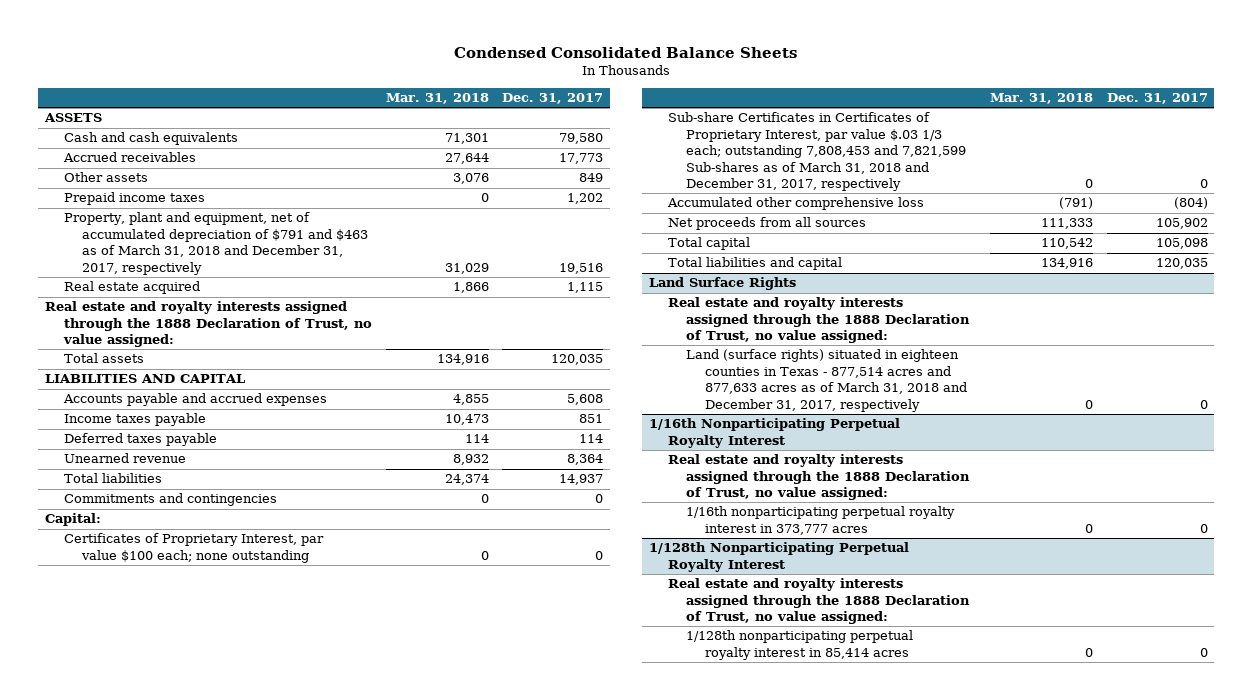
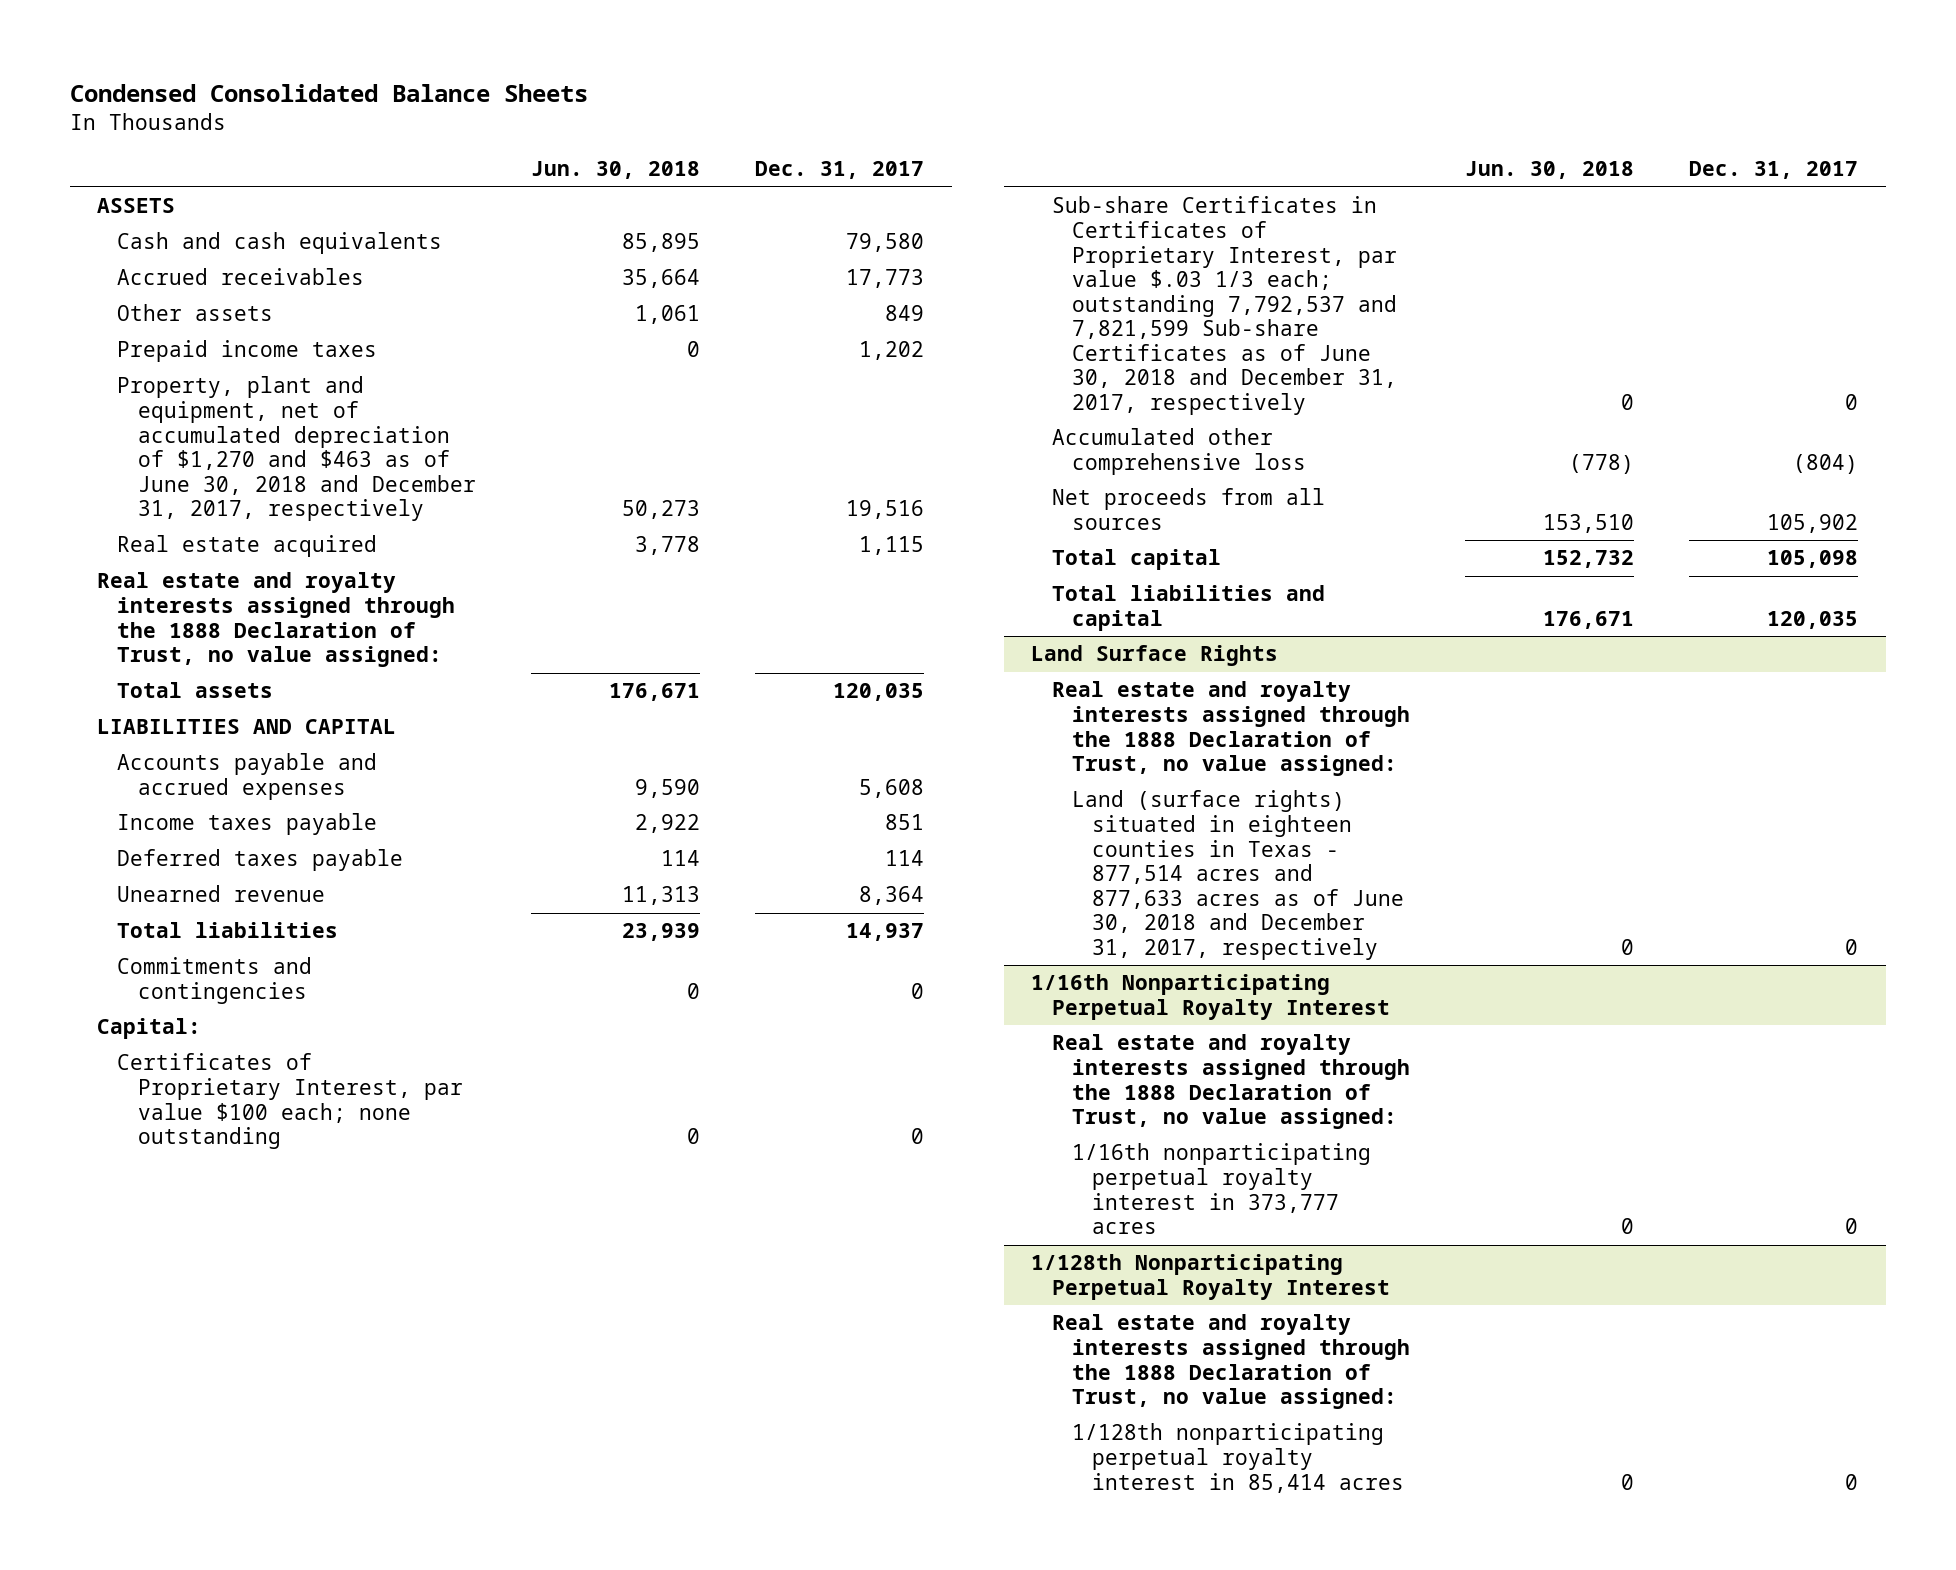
[385,93,489,105] Mar. 31, 2018 -> none
none -> [530,161,700,180] Jun. 30, 2018
[63,212,369,275] Property, plant and equipment, net of accumulated depreciation of $791 and $463 as of March 31, 2018 and December 31, 2017, respectively -> [117,376,476,522] Property, plant and equipment, net of accumulated depreciation of $1,270 and $463 as of June 30, 2018 and December 31, 2017, respectively
[667,112,967,191] Sub-share Certificates in Certificates of Proprietary Interest, par value $.03 1/3 each; outstanding 7,808,453 and 7,821,599 Sub-shares as of March 31, 2018 and December 31, 2017, respectively -> [1051,196,1397,415] Sub-share Certificates in Certificates of Proprietary Interest, par value $.03 1/3 each; outstanding 7,792,537 and 7,821,599 Sub-share Certificates as of June 30, 2018 and December 31, 2017, respectively
[686,349,968,412] Land (surface rights) situated in eighteen counties in Texas - 877,514 acres and 877,633 acres as of March 31, 2018 and December 31, 2017, respectively -> [1071,790,1404,960] Land (surface rights) situated in eighteen counties in Texas - 877,514 acres and 877,633 acres as of June 30, 2018 and December 31, 2017, respectively

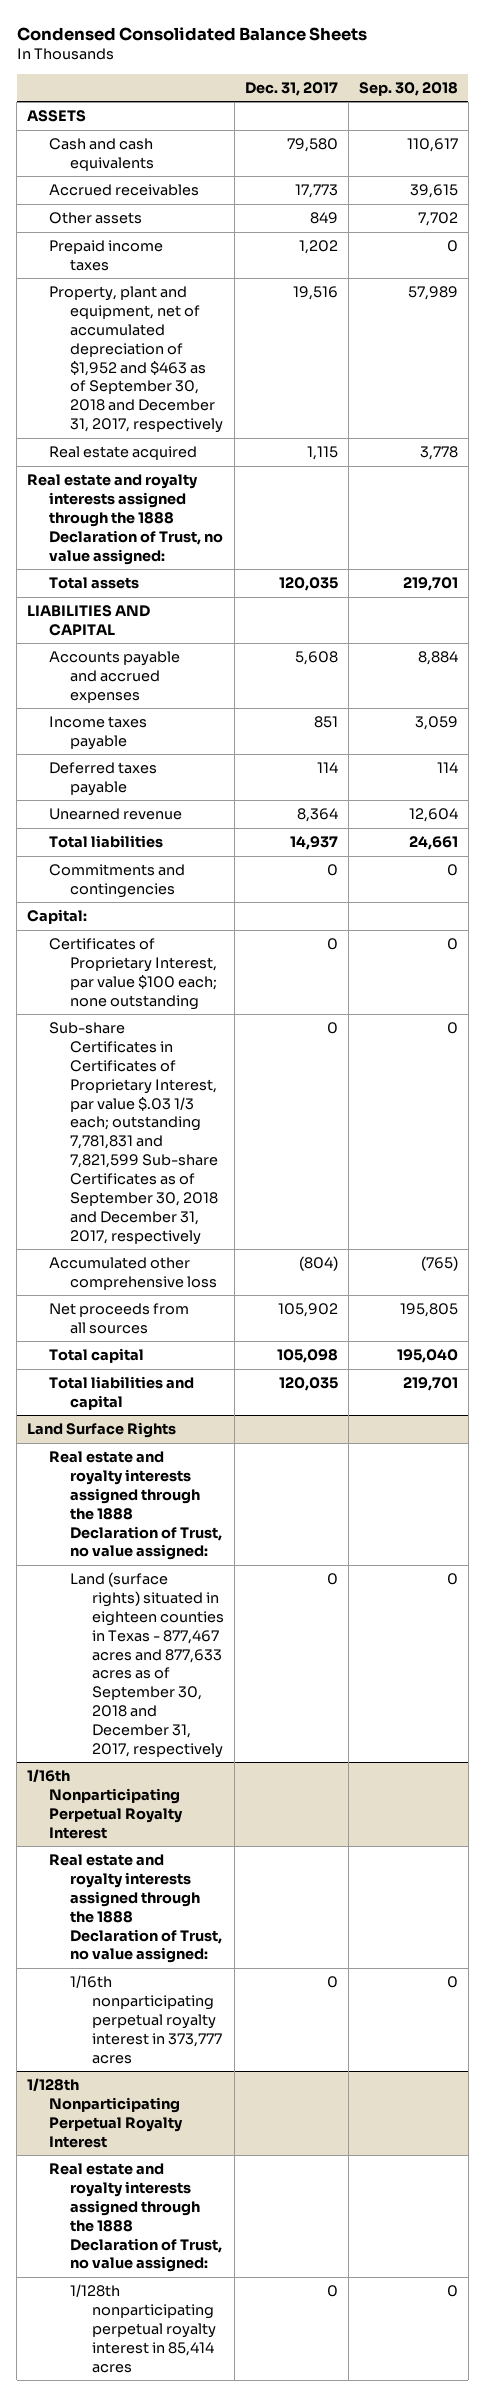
[530,161,700,180] Jun. 30, 2018 -> none
none -> [358,81,458,96] Sep. 30, 2018
[117,376,476,522] Property, plant and equipment, net of accumulated depreciation of $1,270 and $463 as of June 30, 2018 and December 31, 2017, respectively -> [48,286,224,434] Property, plant and equipment, net of accumulated depreciation of $1,952 and $463 as of September 30, 2018 and December 31, 2017, respectively
[1051,196,1397,415] Sub-share Certificates in Certificates of Proprietary Interest, par value $.03 1/3 each; outstanding 7,792,537 and 7,821,599 Sub-share Certificates as of June 30, 2018 and December 31, 2017, respectively -> [48,1022,219,1245] Sub-share Certificates in Certificates of Proprietary Interest, par value $.03 1/3 each; outstanding 7,781,831 and 7,821,599 Sub-share Certificates as of September 30, 2018 and December 31, 2017, respectively
[1071,790,1404,960] Land (surface rights) situated in eighteen counties in Texas - 877,514 acres and 877,633 acres as of June 30, 2018 and December 31, 2017, respectively -> [70,1572,224,1758] Land (surface rights) situated in eighteen counties in Texas - 877,467 acres and 877,633 acres as of September 30, 2018 and December 31, 2017, respectively

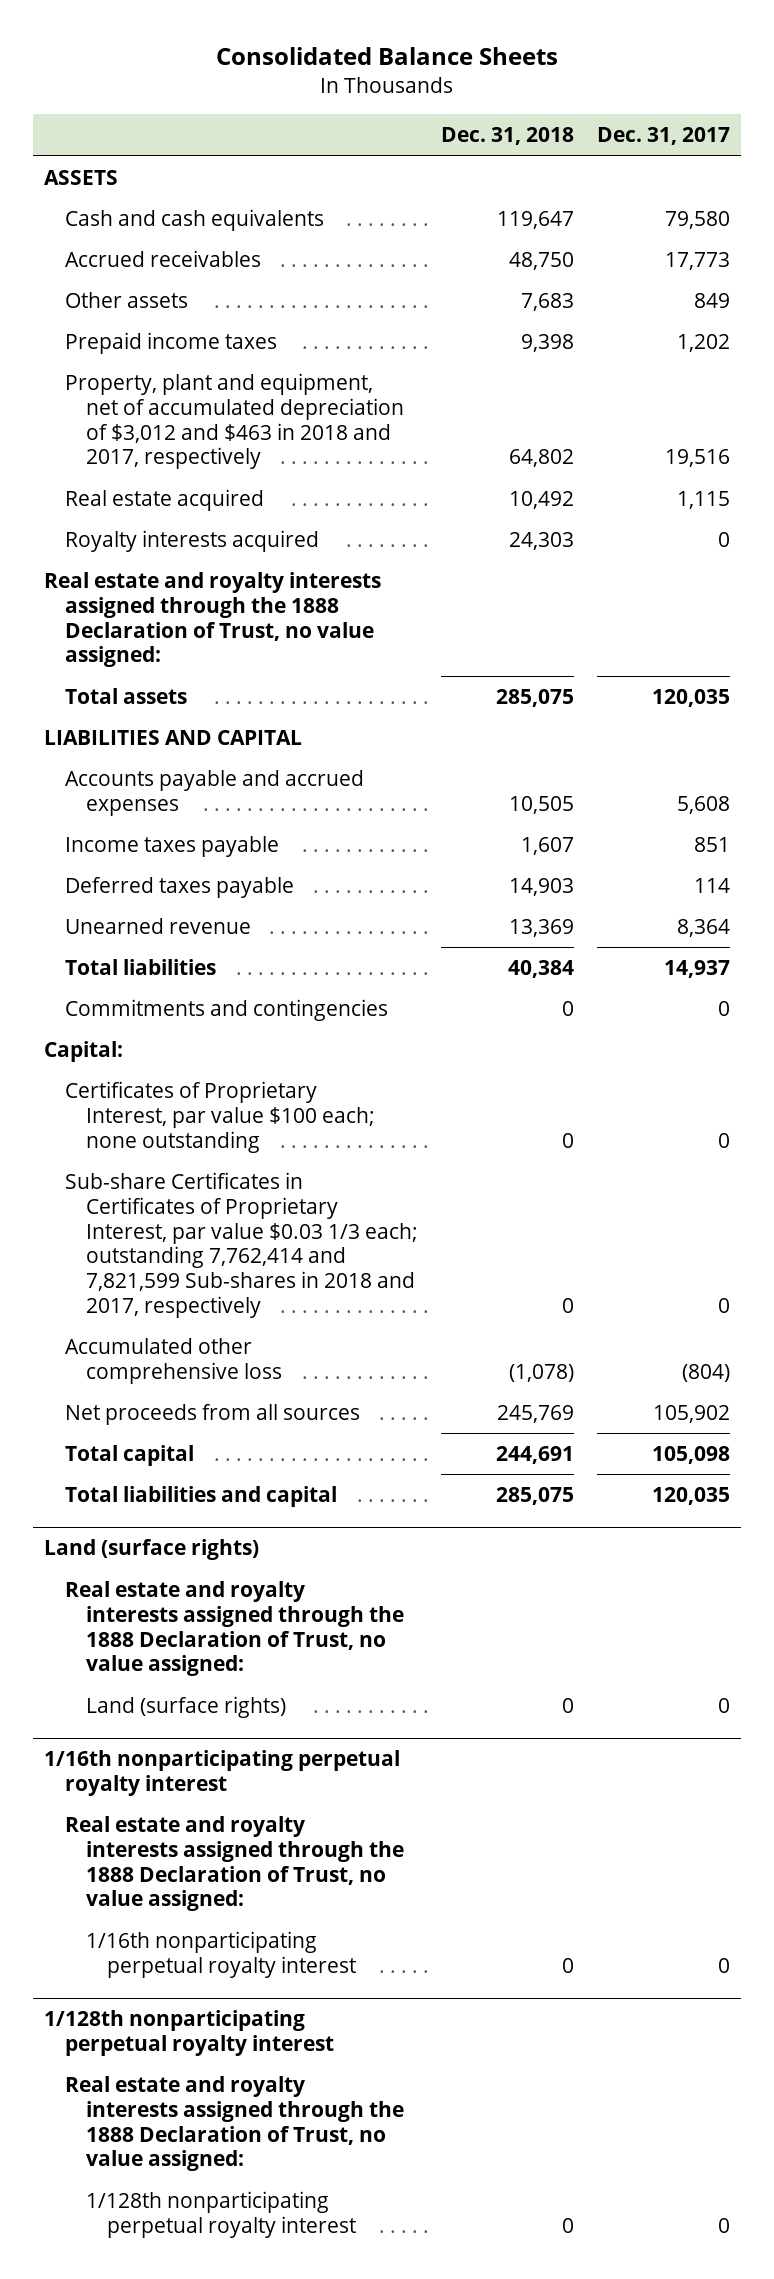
[16,26,367,41] Condensed Consolidated Balance Sheets -> [216,47,559,66] Consolidated Balance Sheets
[358,81,458,96] Sep. 30, 2018 -> none
none -> [440,127,574,146] Dec. 31, 2018
[48,286,224,434] Property, plant and equipment, net of accumulated depreciation of $1,952 and $463 as of September 30, 2018 and December 31, 2017, respectively -> [65,372,404,470] Property, plant and equipment, net of accumulated depreciation of $3,012 and $463 in 2018 and 2017, respectively
none -> [65,529,320,552] Royalty interests acquired
[48,1022,219,1245] Sub-share Certificates in Certificates of Proprietary Interest, par value $.03 1/3 each; outstanding 7,781,831 and 7,821,599 Sub-share Certificates as of September 30, 2018 and December 31, 2017, respectively -> [65,1171,418,1319] Sub-share Certificates in Certificates of Proprietary Interest, par value $0.03 1/3 each; outstanding 7,762,414 and 7,821,599 Sub-shares in 2018 and 2017, respectively
[27,1422,177,1439] Land Surface Rights -> [44,1539,260,1561] Land (surface rights)
[70,1572,224,1758] Land (surface rights) situated in eighteen counties in Texas - 877,467 acres and 877,633 acres as of September 30, 2018 and December 31, 2017, respectively -> [85,1695,286,1718] Land (surface rights)
[27,1769,183,1839] 1/16th Nonparticipating Perpetual Royalty Interest -> [44,1750,401,1797] 1/16th nonparticipating perpetual royalty interest
[70,1975,222,2064] 1/16th nonparticipating perpetual royalty interest in 373,777 acres -> [85,1930,356,1978] 1/16th nonparticipating perpetual royalty interest
[27,2078,183,2148] 1/128th Nonparticipating Perpetual Royalty Interest -> [44,2010,335,2057] 1/128th nonparticipating perpetual royalty interest
[70,2284,216,2373] 1/128th nonparticipating perpetual royalty interest in 85,414 acres -> [85,2190,356,2238] 1/128th nonparticipating perpetual royalty interest

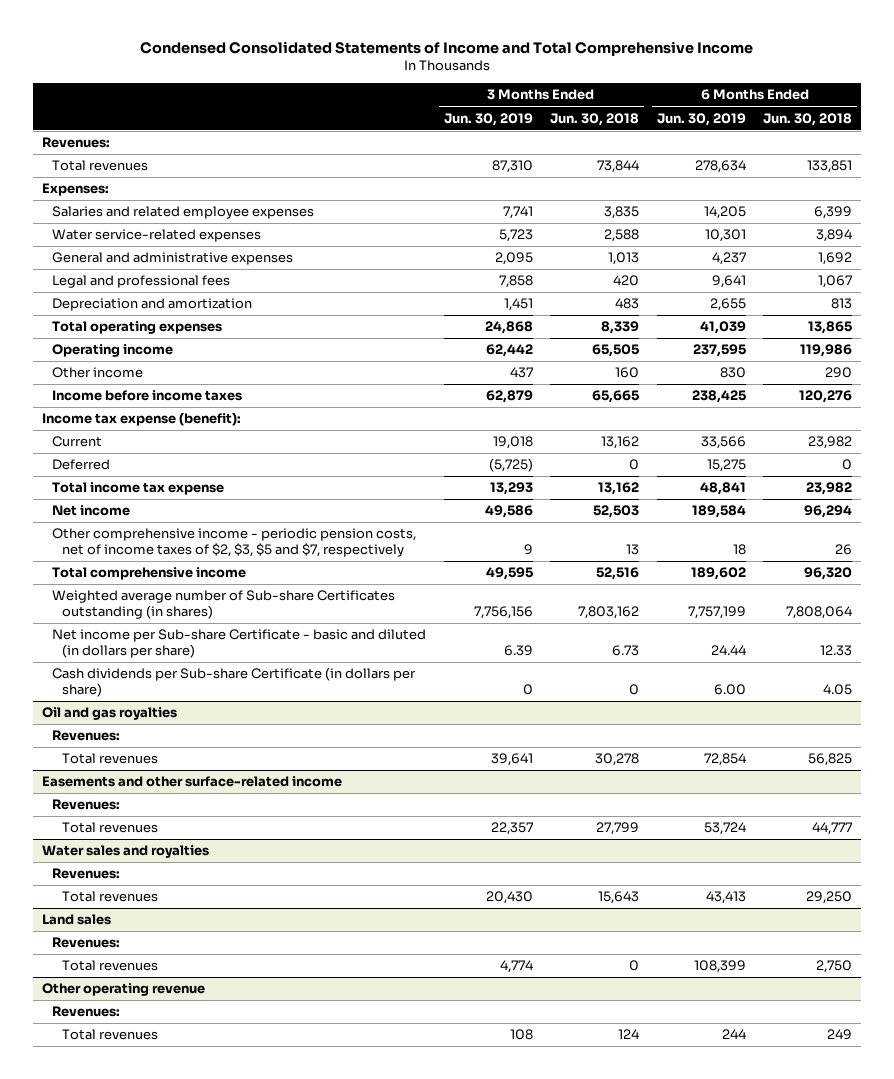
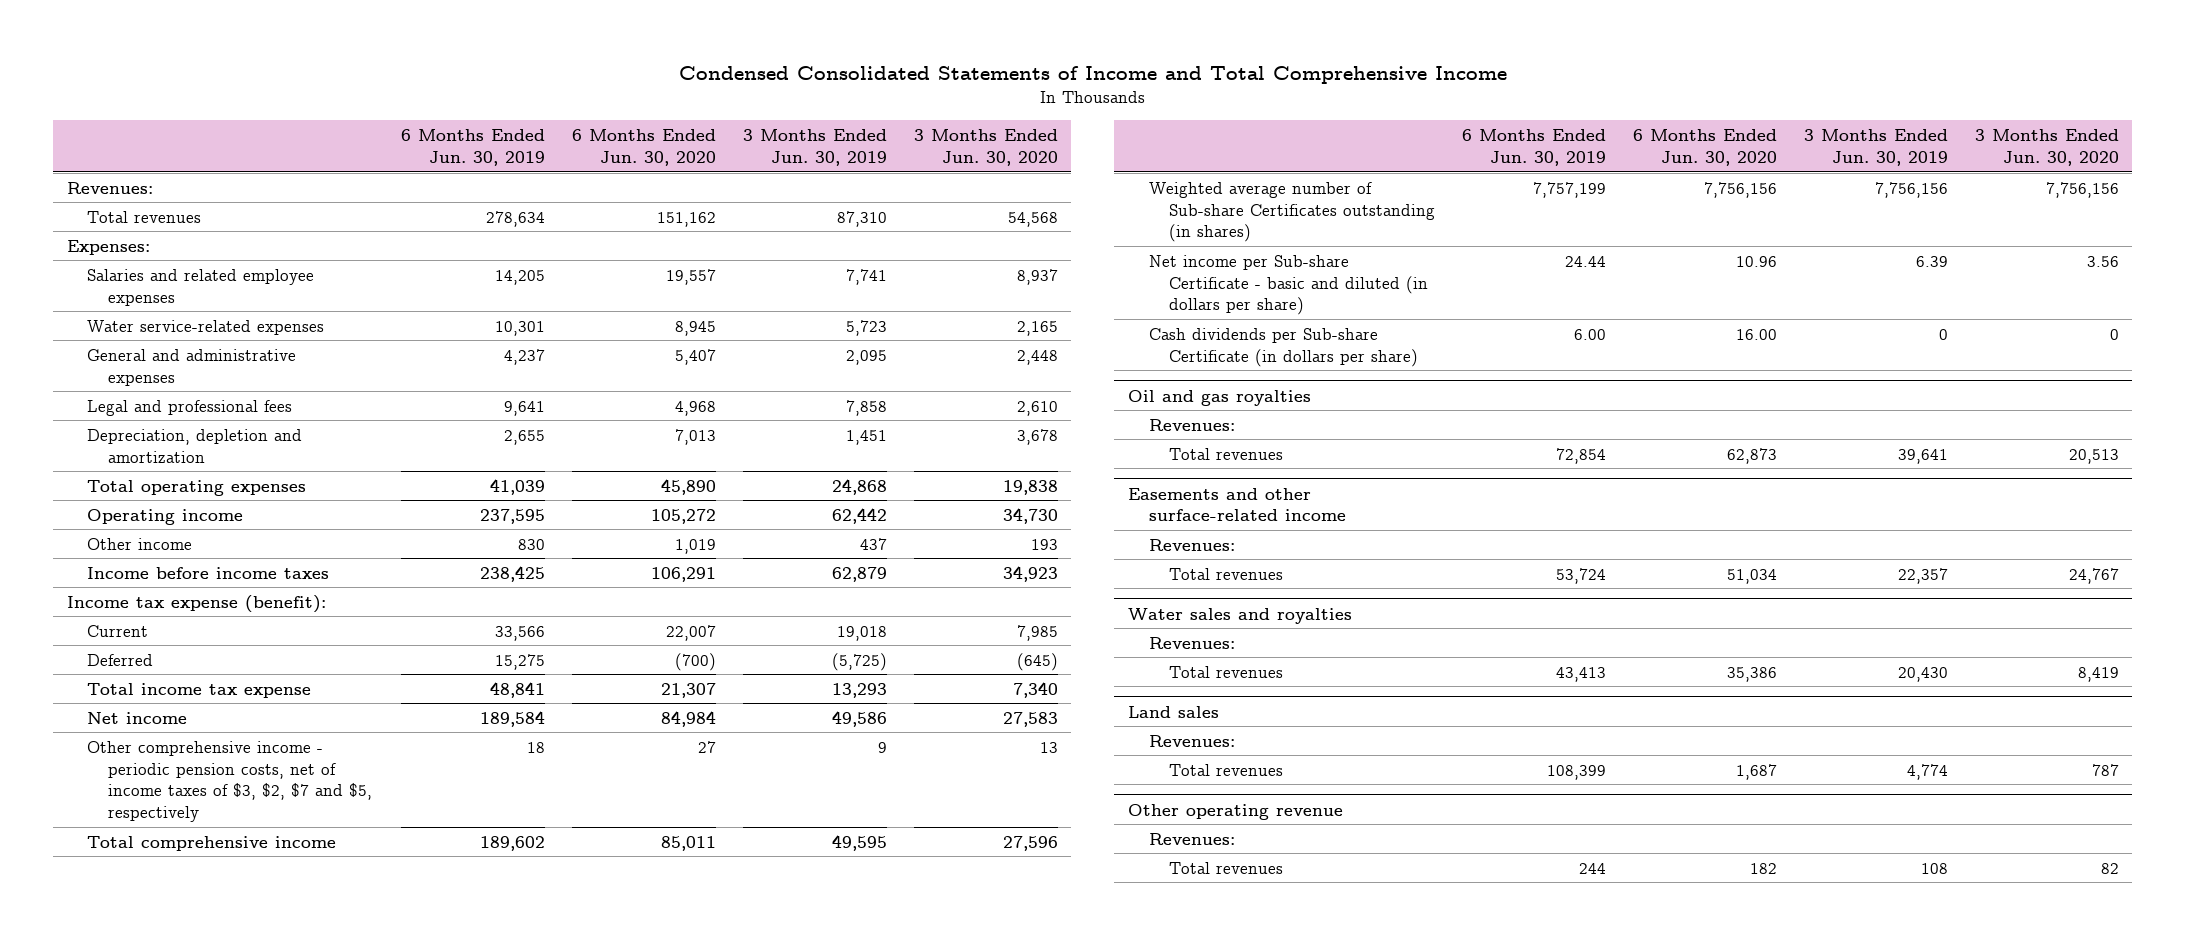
[550,112,640,126] Jun. 30, 2018 -> none
[763,112,853,126] Jun. 30, 2018 -> none
none -> [572,128,717,166] 6 Months Ended Jun. 30, 2020
none -> [913,128,1058,166] 3 Months Ended Jun. 30, 2020
[51,298,252,312] Depreciation and amortization -> [87,428,303,463] Depreciation, depletion and amortization
[51,528,416,558] Other comprehensive income - periodic pension costs, net of income taxes of $2, $3, $5 and $7, respectively -> [87,740,373,823] Other comprehensive income - periodic pension costs, net of income taxes of $3, $2, $7 and $5, respectively

